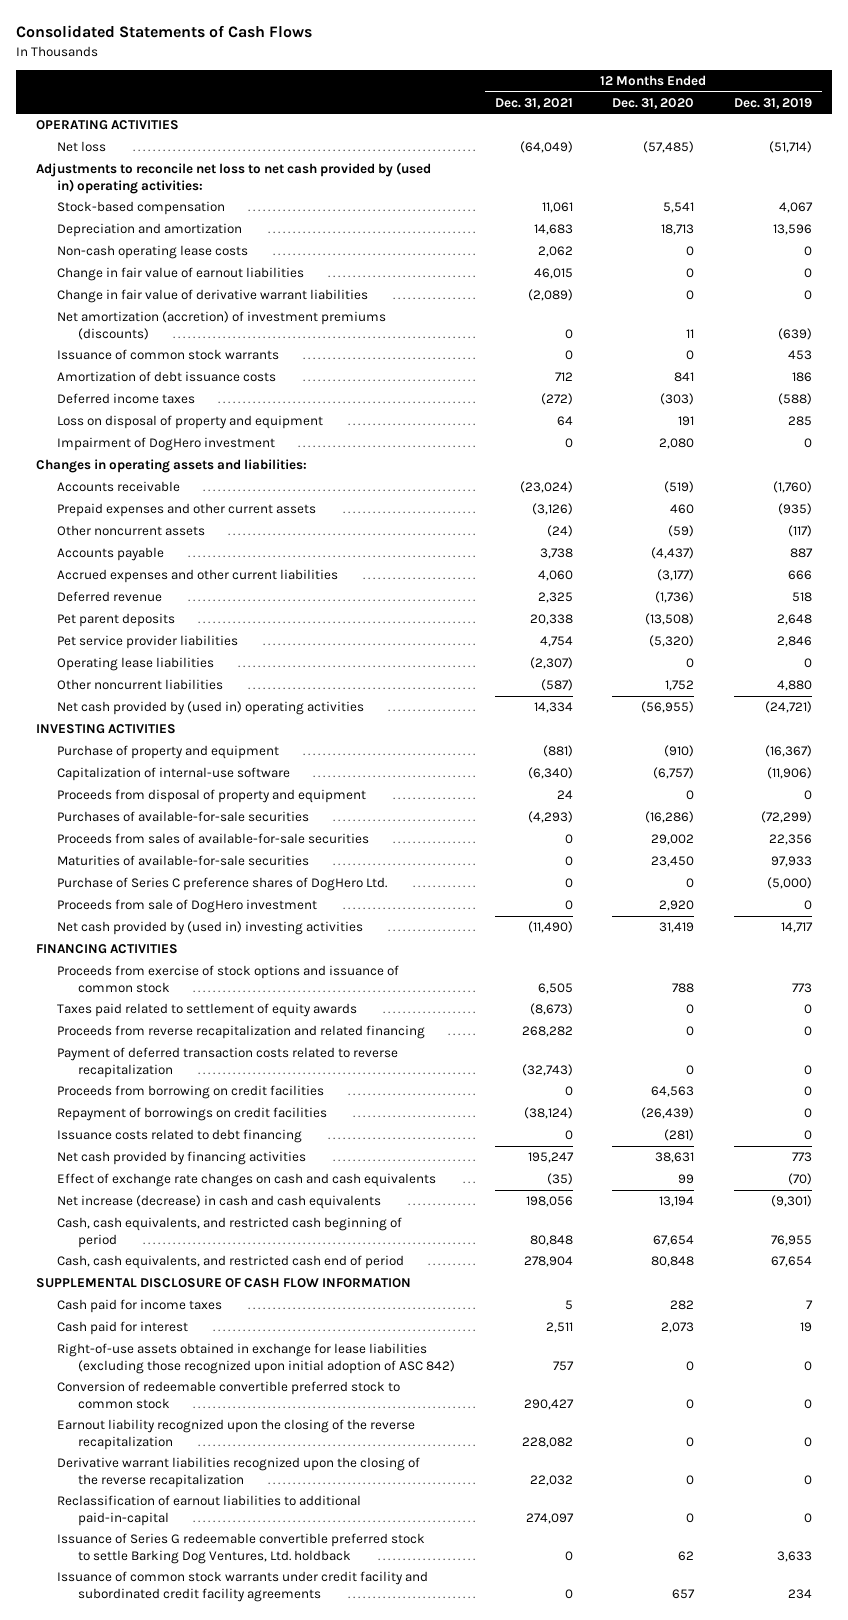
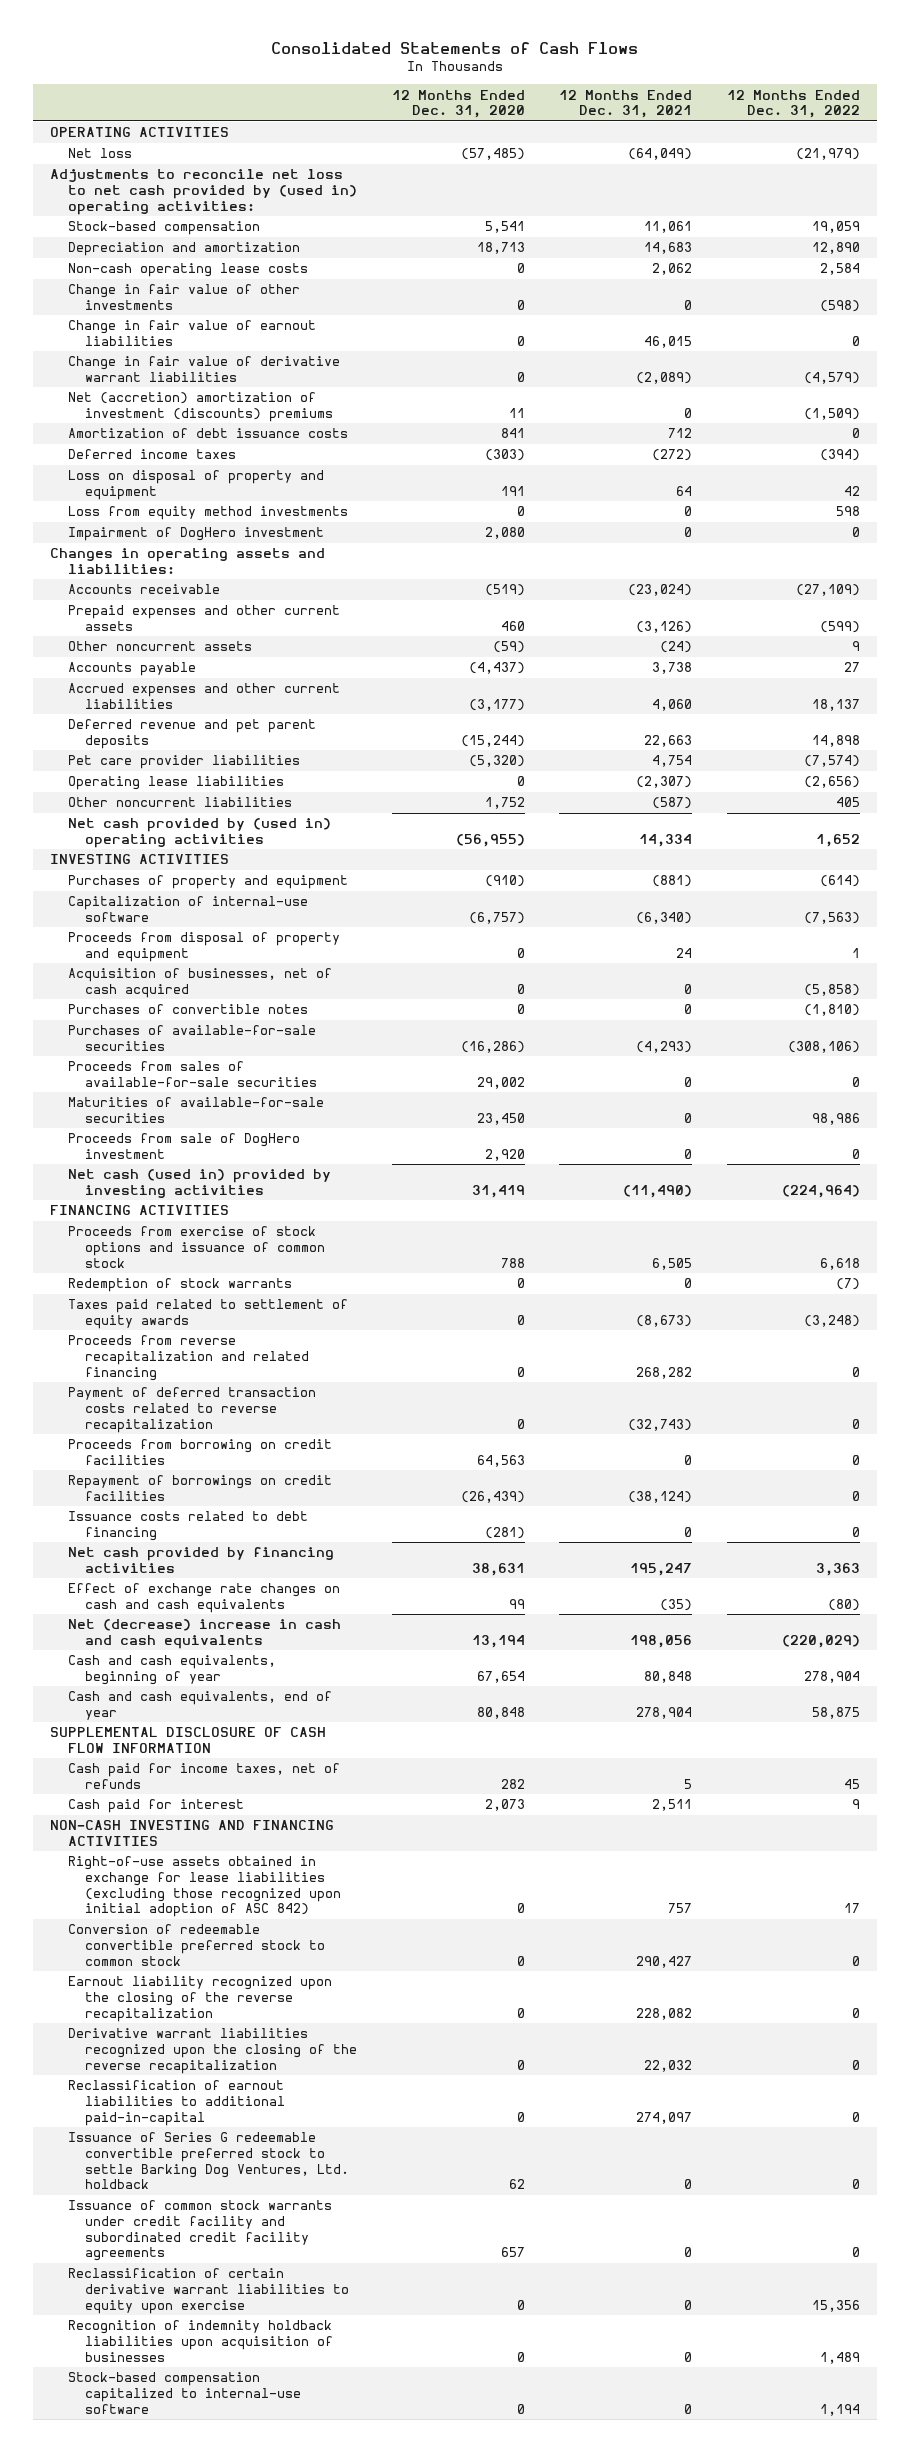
[734,97,813,109] Dec. 31, 2019 -> none
none -> [727,89,861,119] 12 Months Ended Dec. 31, 2022
none -> [67,284,300,311] Change in fair value of other investments
[57,349,280,361] Issuance of common stock warrants -> none
[57,311,387,340] Net amortization (accretion) of investment premiums (discounts) -> [67,392,334,423] Net (accretion) amortization of investment (discounts) premiums
none -> [67,506,348,521] Loss from equity method investments
[57,613,176,628] Pet parent deposits -> none
[57,591,163,603] Deferred revenue -> [67,719,316,750] Deferred revenue and pet parent deposits
[537,592,573,604] 2,325 -> [644,735,693,748] 22,663
[655,591,695,604] (1,736) -> [460,735,525,748] (15,244)
[57,635,239,650] Pet service provider liabilities -> [67,755,300,770] Pet care provider liabilities
[57,745,280,760] Purchase of property and equipment -> [67,875,348,890] Purchases of property and equipment
none -> [67,968,332,999] Acquisition of businesses, net of cash acquired
none -> [67,1004,308,1015] Purchases of convertible notes
[57,877,388,892] Purchase of Series C preference shares of DogHero Ltd. -> none
[57,921,364,936] Net cash provided by (used in) investing activities -> [67,1169,331,1199] Net cash (used in) provided by investing activities
none -> [67,1278,292,1293] Redemption of stock warrants
[57,1195,382,1210] Net increase (decrease) in cash and cash equivalents -> [67,1619,341,1650] Net (decrease) increase in cash and cash equivalents
[57,1217,403,1248] Cash, cash equivalents, and restricted cash beginning of period -> [67,1655,276,1686] Cash and cash equivalents, beginning of year
[57,1255,405,1270] Cash, cash equivalents, and restricted cash end of period -> [67,1691,332,1721] Cash and cash equivalents, end of year
[57,1299,223,1314] Cash paid for income taxes -> [67,1763,340,1790] Cash paid for income taxes, net of refunds
none -> [50,1820,335,1847] NON-CASH INVESTING AND FINANCING ACTIVITIES
none -> [67,2268,350,2314] Reclassification of certain derivative warrant liabilities to equity upon exercise
none -> [67,2320,334,2362] Recognition of indemnity holdback liabilities upon acquisition of businesses
none -> [67,2372,302,2414] Stock-based compensation capitalized to internal-use software

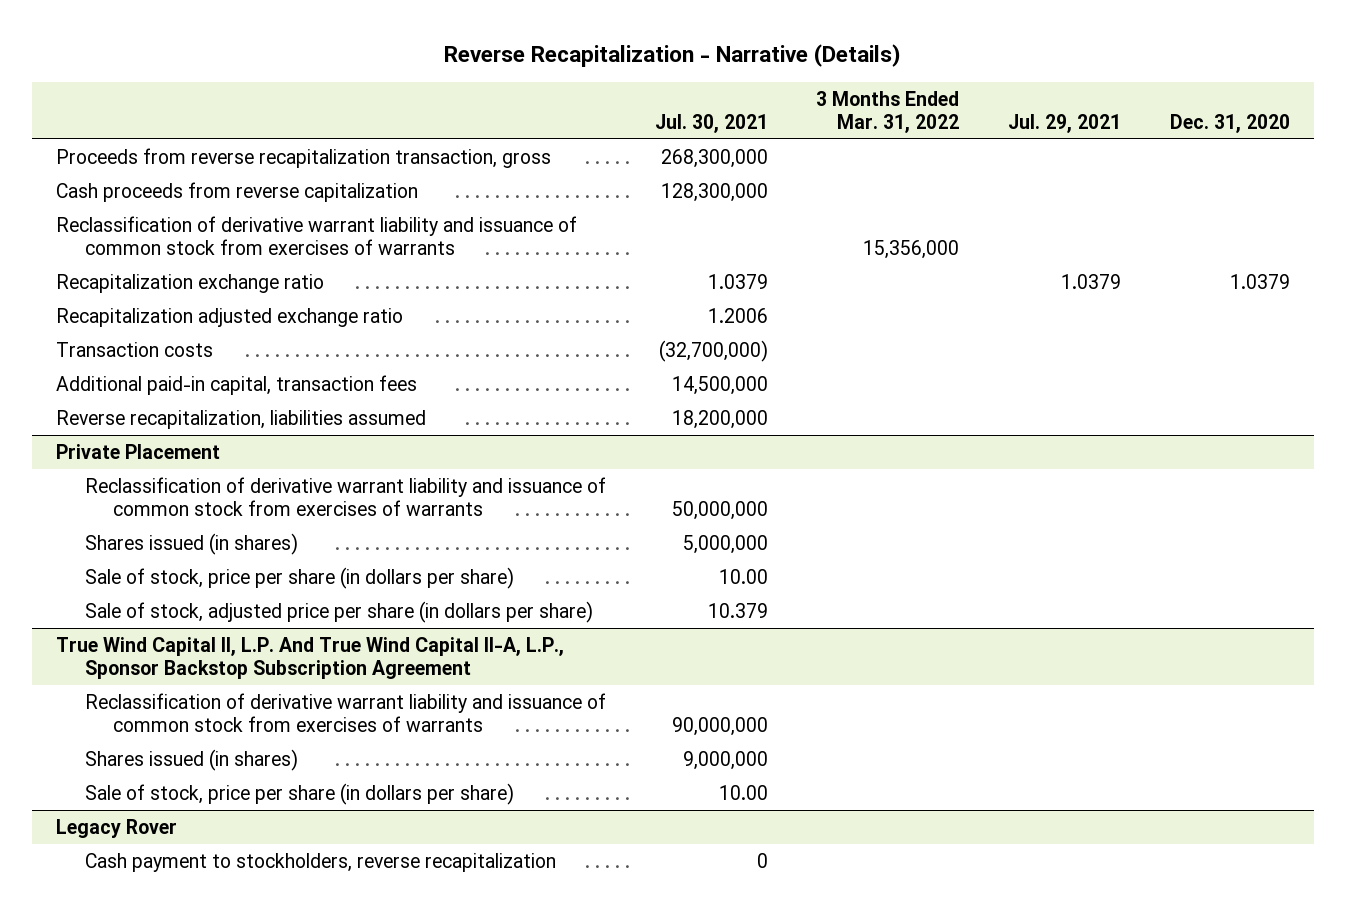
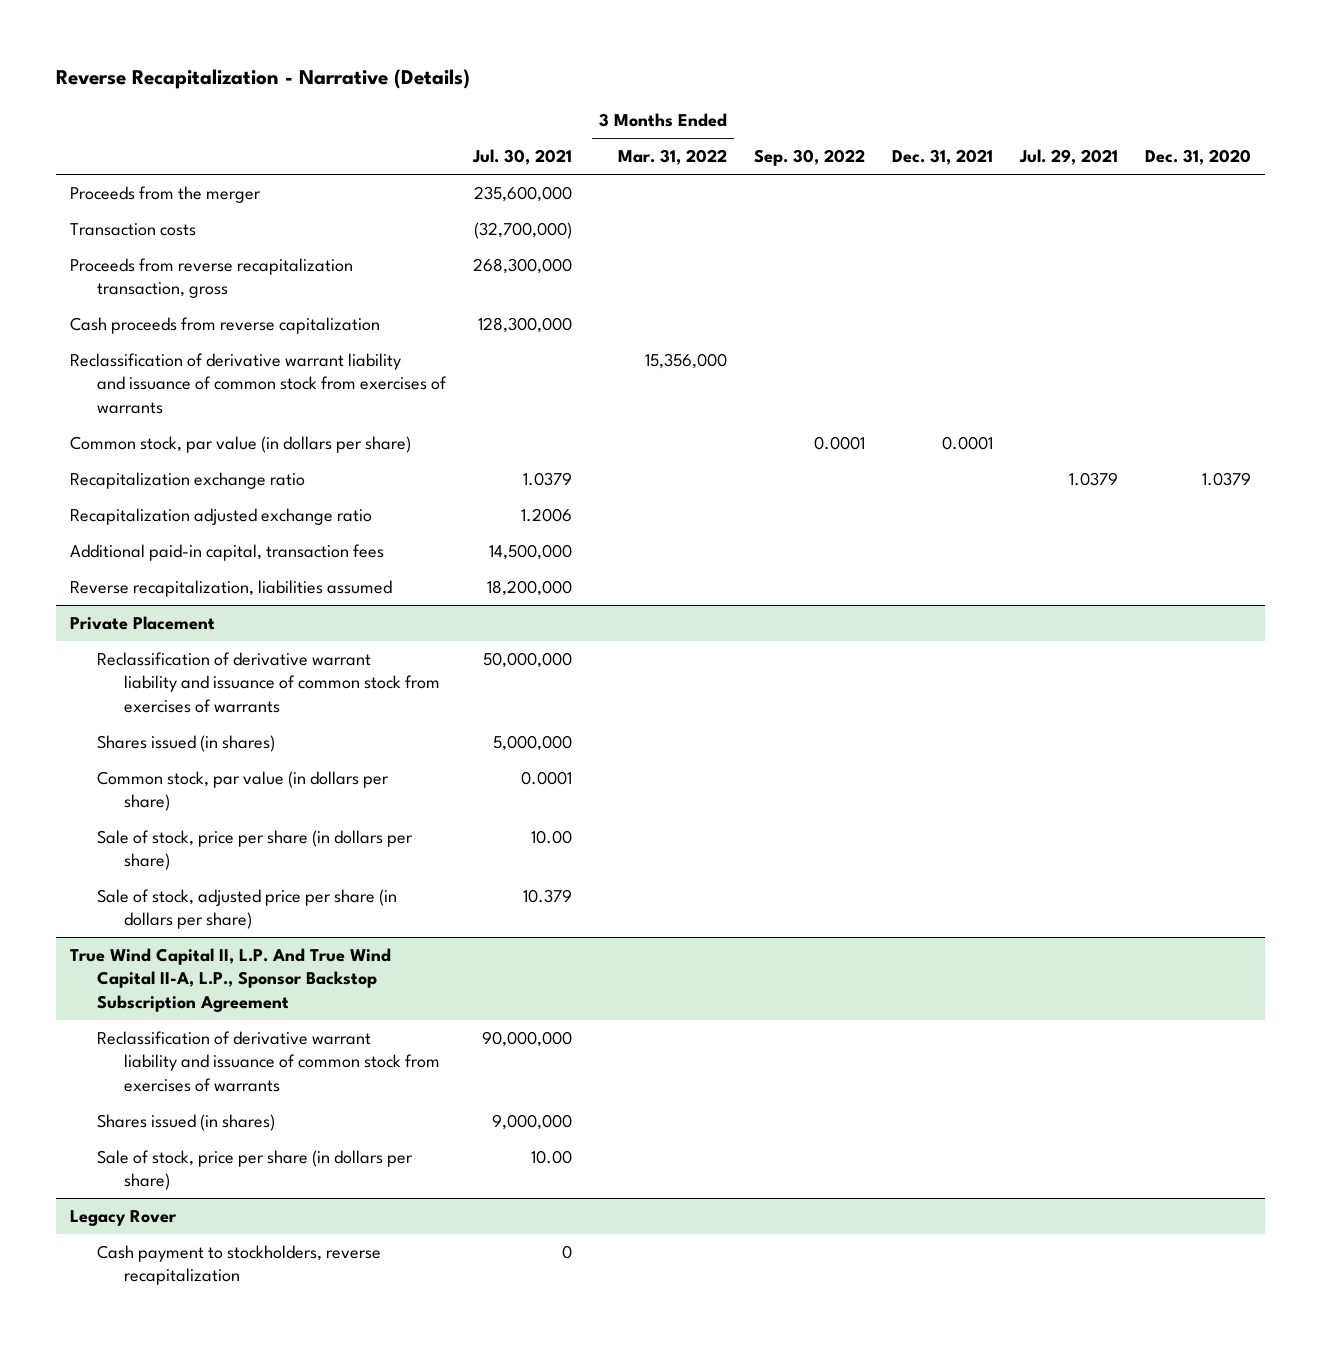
none -> [754,149,866,167] Sep. 30, 2022
none -> [892,149,994,166] Dec. 31, 2021
none -> [69,185,261,203] Proceeds from the merger
[56,341,214,357] Transaction costs -> [69,222,196,236] Transaction costs
none -> [69,435,411,453] Common stock, par value (in dollars per share)
none -> [97,770,390,812] Common stock, par value (in dollars per share)

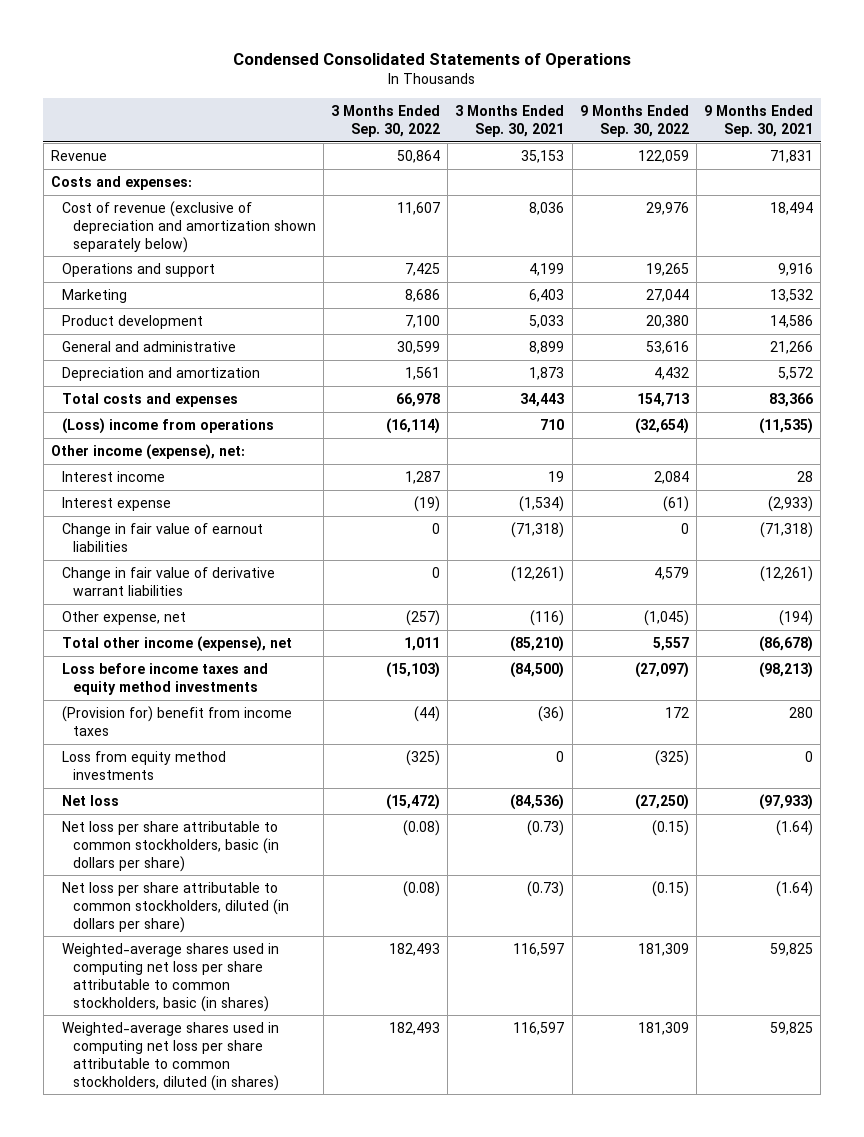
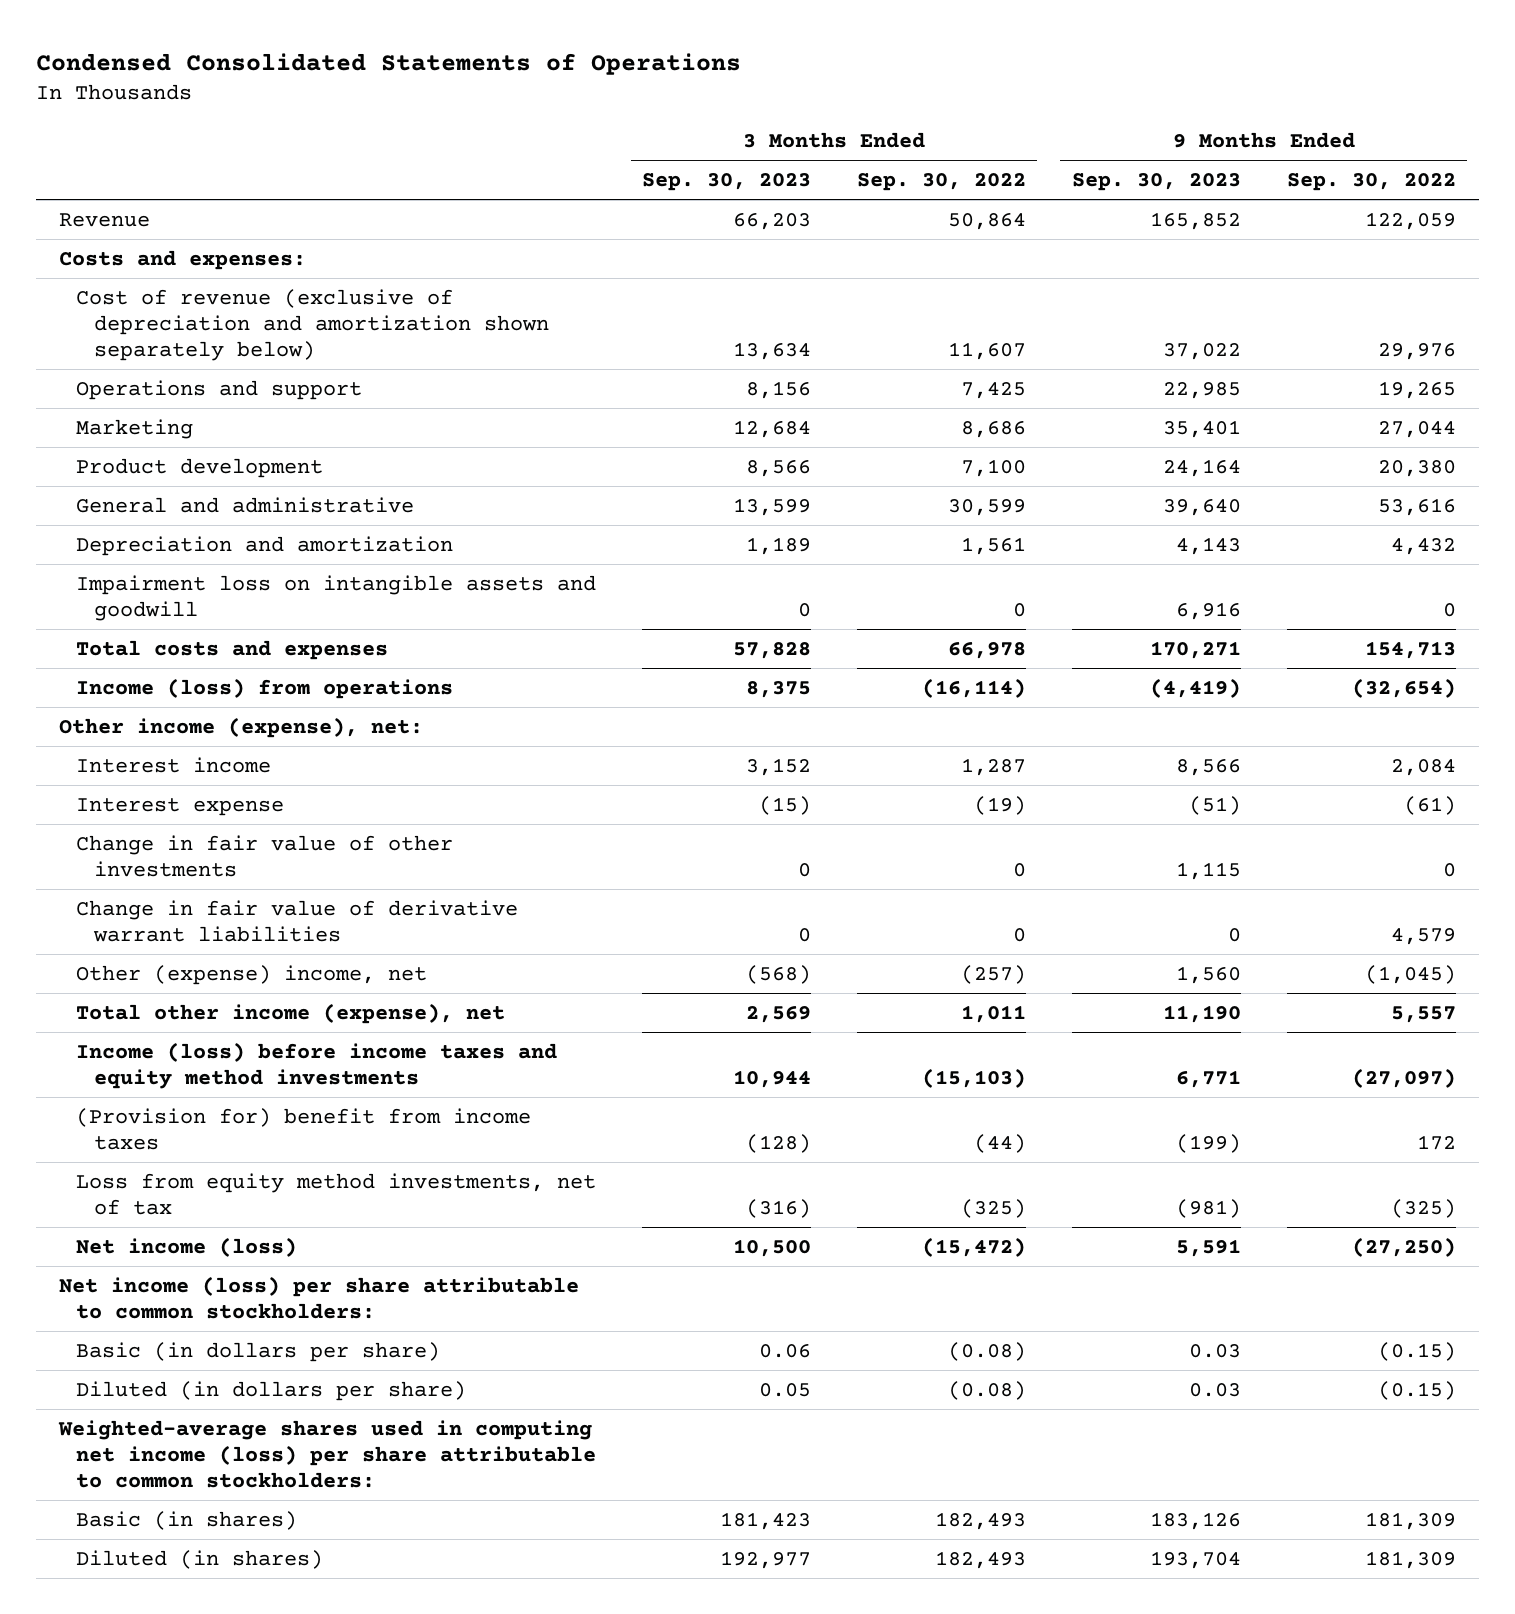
[455,105,565,138] 3 Months Ended Sep. 30, 2021 -> none
[704,105,814,138] 9 Months Ended Sep. 30, 2021 -> none
none -> [642,172,812,191] Sep. 30, 2023
none -> [1071,172,1241,191] Sep. 30, 2023
none -> [76,574,597,621] Impairment loss on intangible assets and goodwill
[61,417,274,434] (Loss) income from operations -> [76,677,454,699] Income (loss) from operations
[61,522,263,552] Change in fair value of earnout liabilities -> [76,834,454,877] Change in fair value of other investments
[61,610,186,625] Other expense, net -> [76,964,428,985] Other (expense) income, net
[61,662,268,695] Loss before income taxes and equity method investments -> [76,1041,558,1089] Income (loss) before income taxes and equity method investments
[61,750,226,780] Loss from equity method investments -> [76,1172,597,1215] Loss from equity method investments, net of tax
[61,794,119,806] Net loss -> [76,1236,298,1257] Net income (loss)
none -> [58,1275,579,1319] Net income (loss) per share attributable to common stockholders:
[61,820,279,872] Net loss per share attributable to common stockholders, basic (in dollars per share) -> [76,1341,441,1362] Basic (in dollars per share)
[61,881,289,933] Net loss per share attributable to common stockholders, diluted (in dollars per share) -> [76,1380,467,1401] Diluted (in dollars per share)
none -> [57,1419,597,1488] Weighted-average shares used in computing net income (loss) per share attributable to common stockholders:
[61,942,279,1012] Weighted-average shares used in computing net loss per share attributable to common stockholders, basic (in shares) -> [76,1510,298,1530] Basic (in shares)
[61,1021,279,1091] Weighted-average shares used in computing net loss per share attributable to common stockholders, diluted (in shares) -> [76,1549,324,1569] Diluted (in shares)

